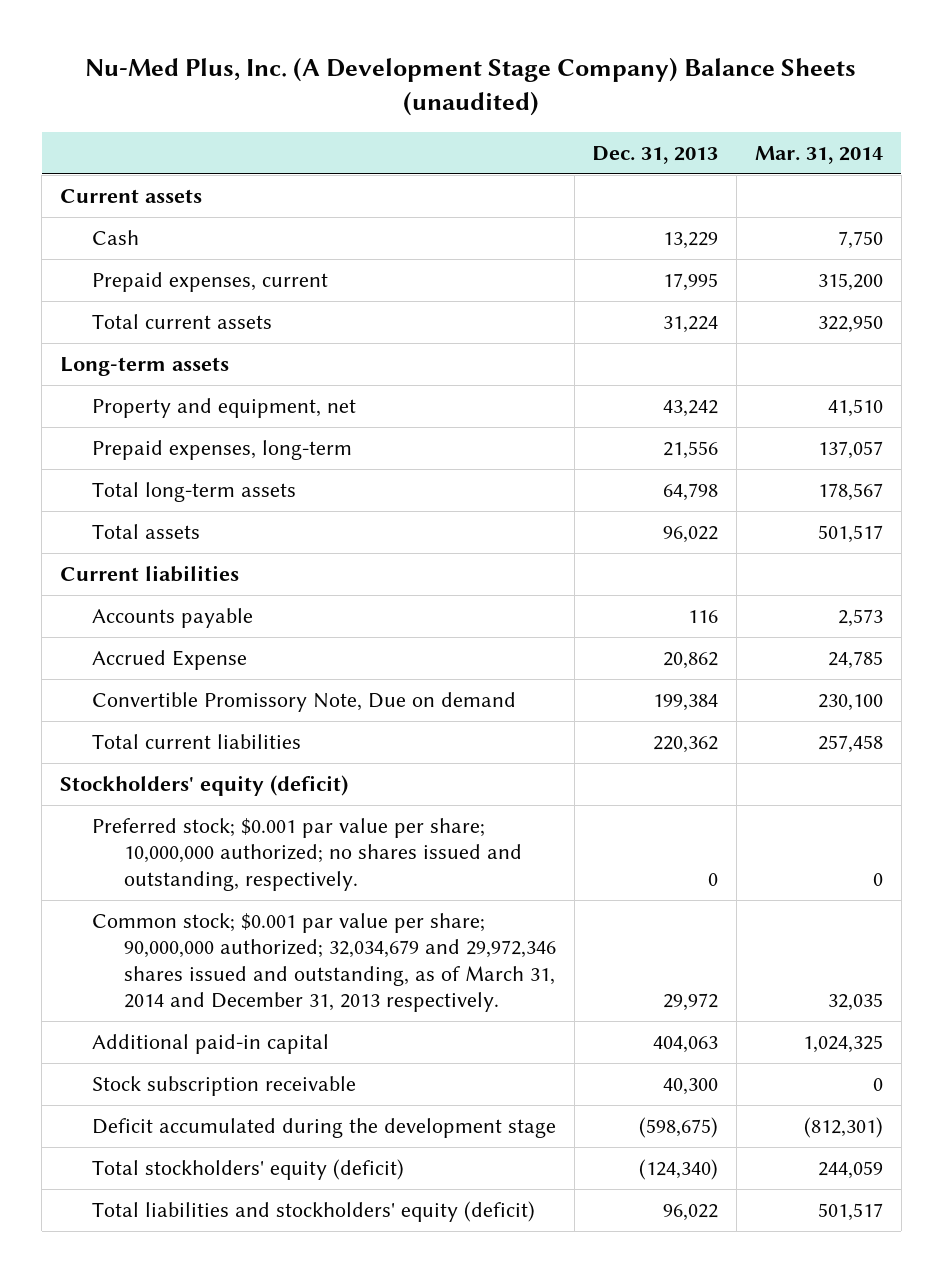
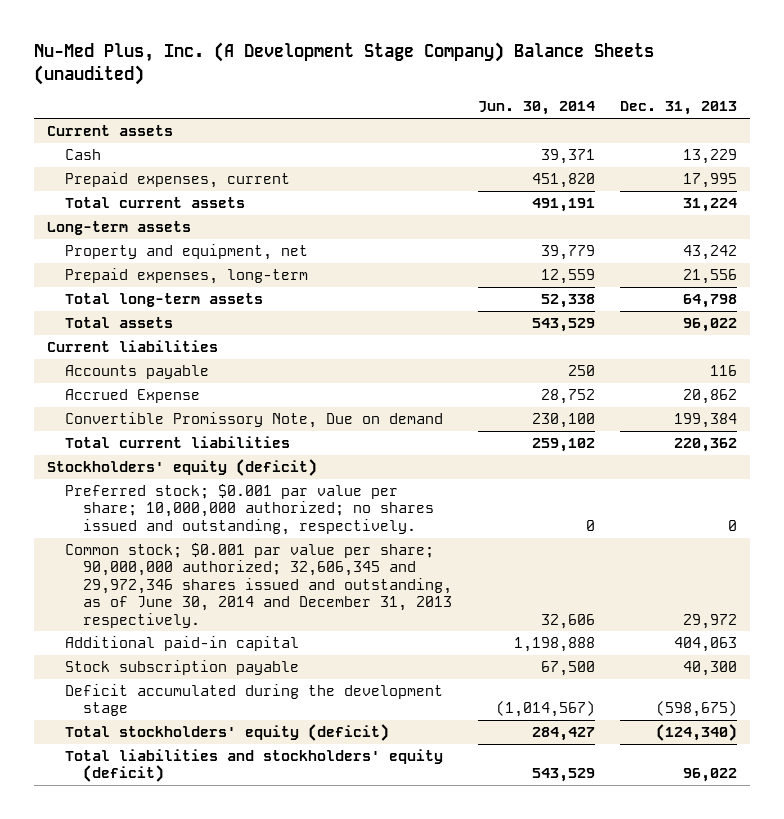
[754,146,883,165] Mar. 31, 2014 -> none
none -> [477,101,595,116] Jun. 30, 2014
[91,912,556,1013] Common stock; $0.001 par value per share; 90,000,000 authorized; 32,034,679 and 29,972,346 shares issued and outstanding, as of March 31, 2014 and December 31, 2013 respectively. -> [65,542,453,628] Common stock; $0.001 par value per share; 90,000,000 authorized; 32,606,345 and 29,972,346 shares issued and outstanding, as of June 30, 2014 and December 31, 2013 respectively.
[91,1075,356,1096] Stock subscription receivable -> [65,659,300,675] Stock subscription payable

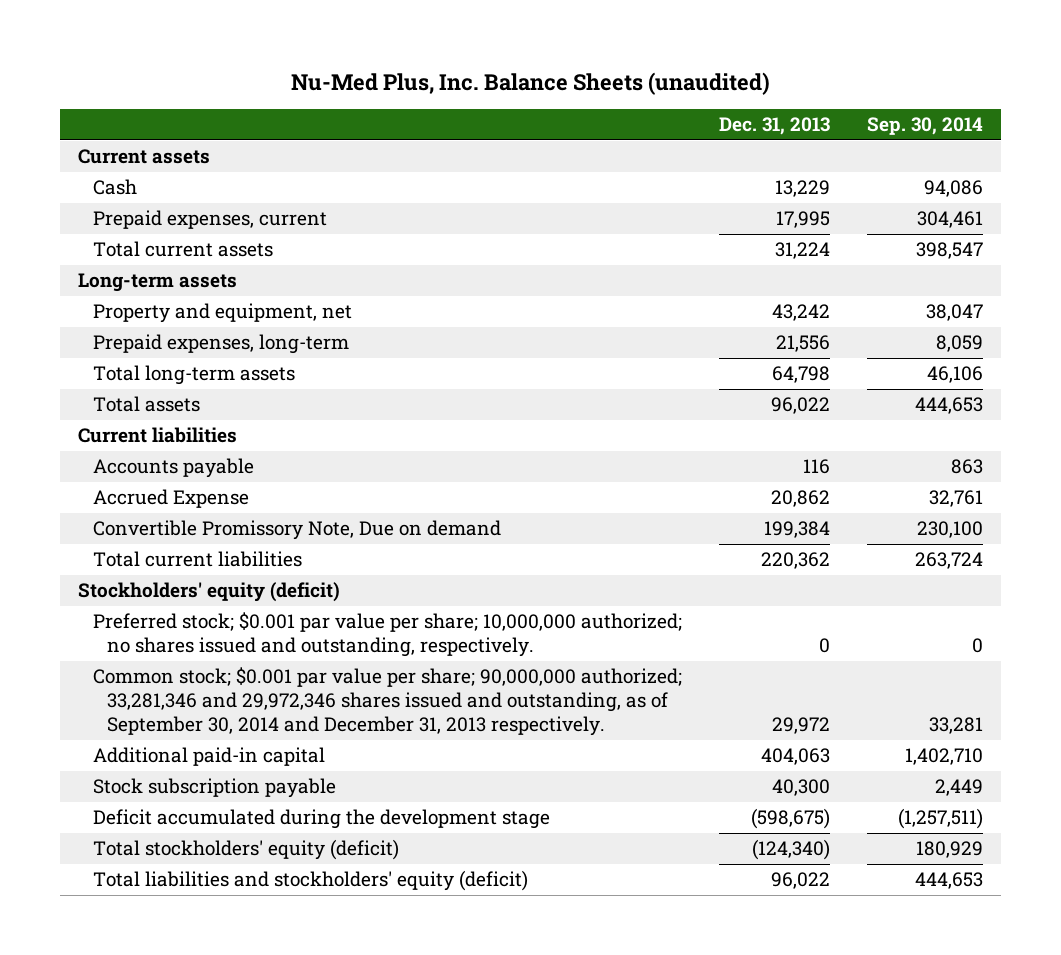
[34,41,655,85] Nu-Med Plus, Inc. (A Development Stage Company) Balance Sheets (unaudited) -> [290,71,770,95] Nu-Med Plus, Inc. Balance Sheets (unaudited)
[477,101,595,116] Jun. 30, 2014 -> none
none -> [866,117,983,136] Sep. 30, 2014
[65,542,453,628] Common stock; $0.001 par value per share; 90,000,000 authorized; 32,606,345 and 29,972,346 shares issued and outstanding, as of June 30, 2014 and December 31, 2013 respectively. -> [92,667,682,737] Common stock; $0.001 par value per share; 90,000,000 authorized; 33,281,346 and 29,972,346 shares issued and outstanding, as of September 30, 2014 and December 31, 2013 respectively.

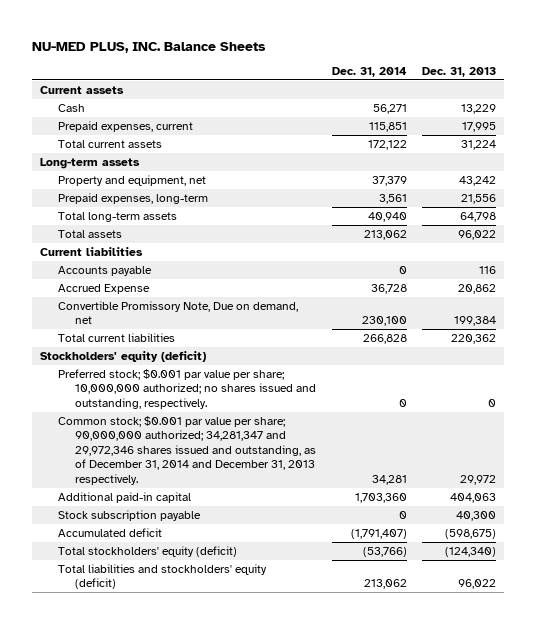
[290,71,770,95] Nu-Med Plus, Inc. Balance Sheets (unaudited) -> [32,41,267,53] NU-MED PLUS, INC. Balance Sheets
[866,117,983,136] Sep. 30, 2014 -> none
none -> [331,67,407,78] Dec. 31, 2014
[92,520,501,541] Convertible Promissory Note, Due on demand -> [57,300,298,325] Convertible Promissory Note, Due on demand, net
[92,667,682,737] Common stock; $0.001 par value per share; 90,000,000 authorized; 33,281,346 and 29,972,346 shares issued and outstanding, as of September 30, 2014 and December 31, 2013 respectively. -> [57,415,316,485] Common stock; $0.001 par value per share; 90,000,000 authorized; 34,281,347 and 29,972,346 shares issued and outstanding, as of December 31, 2014 and December 31, 2013 respectively.
[92,809,550,830] Deficit accumulated during the development stage -> [57,527,162,537] Accumulated deficit

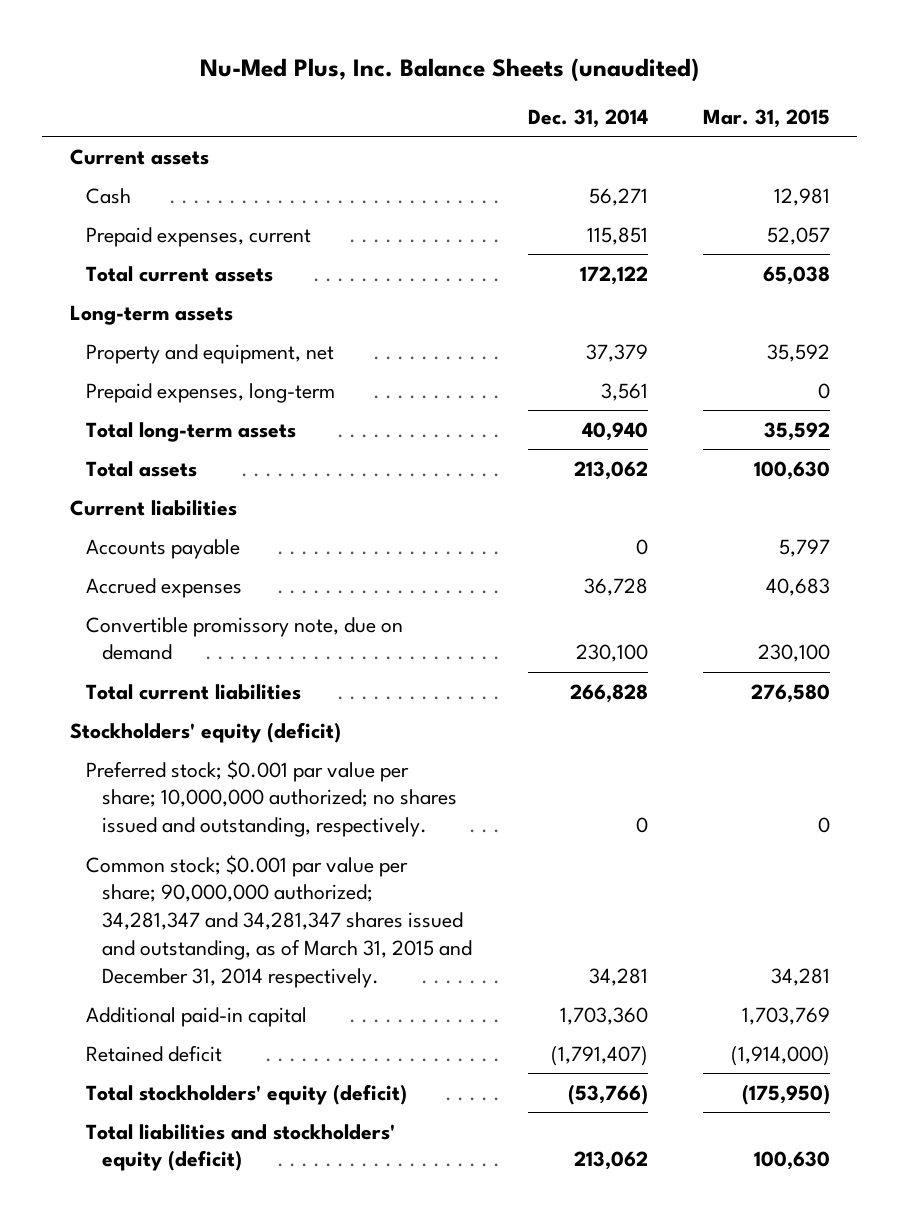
[32,41,267,53] NU-MED PLUS, INC. Balance Sheets -> [199,57,699,82] Nu-Med Plus, Inc. Balance Sheets (unaudited)
[422,67,497,78] Dec. 31, 2013 -> none
none -> [702,108,830,128] Mar. 31, 2015
[57,283,150,294] Accrued Expense -> [85,577,242,598] Accrued expenses
[57,300,298,325] Convertible Promissory Note, Due on demand, net -> [85,616,403,661] Convertible promissory note, due on demand
[57,415,316,485] Common stock; $0.001 par value per share; 90,000,000 authorized; 34,281,347 and 29,972,346 shares issued and outstanding, as of December 31, 2014 and December 31, 2013 respectively. -> [85,854,473,989] Common stock; $0.001 par value per share; 90,000,000 authorized; 34,281,347 and 34,281,347 shares issued and outstanding, as of March 31, 2015 and December 31, 2014 respectively.
[57,509,201,521] Stock subscription payable -> none
[57,527,162,537] Accumulated deficit -> [85,1044,222,1062] Retained deficit

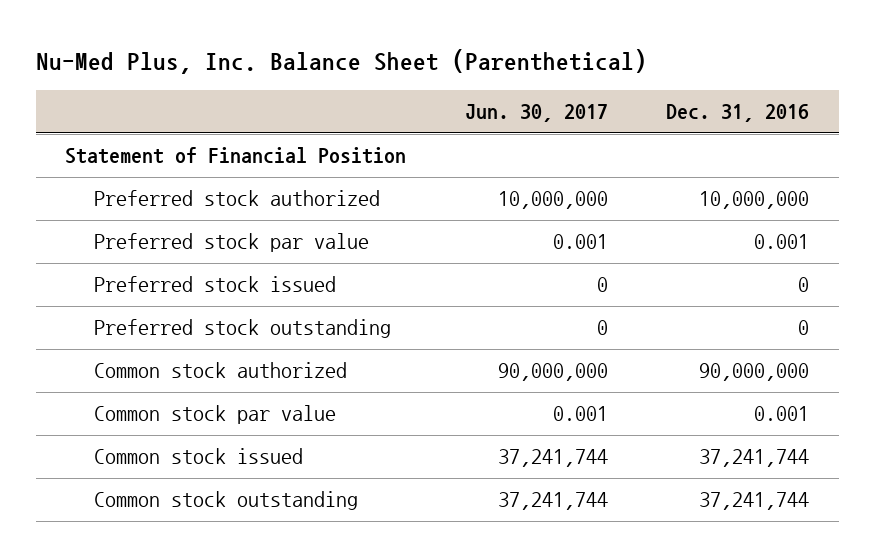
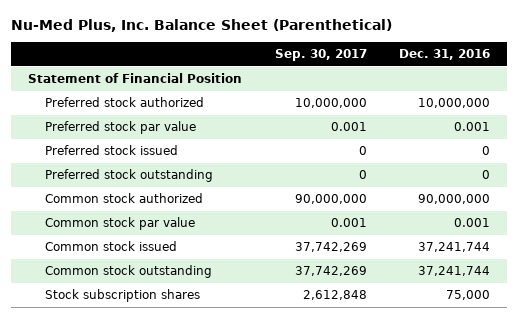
[464,104,608,123] Jun. 30, 2017 -> none
none -> [274,49,367,62] Sep. 30, 2017
none -> [45,289,201,303] Stock subscription shares

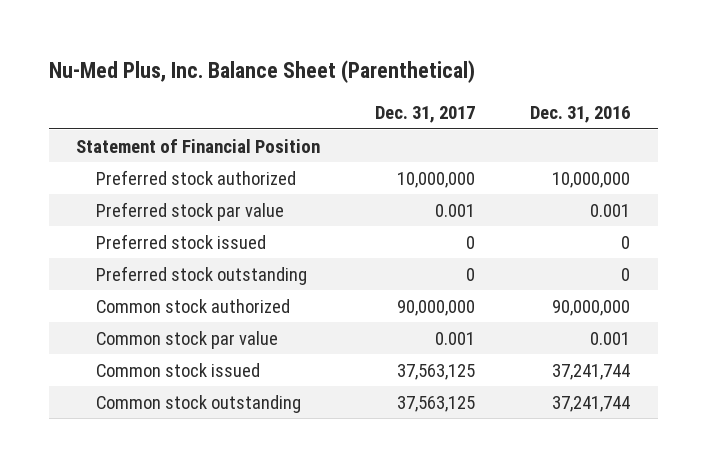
[274,49,367,62] Sep. 30, 2017 -> none
none -> [375,106,476,124] Dec. 31, 2017
[45,289,201,303] Stock subscription shares -> none

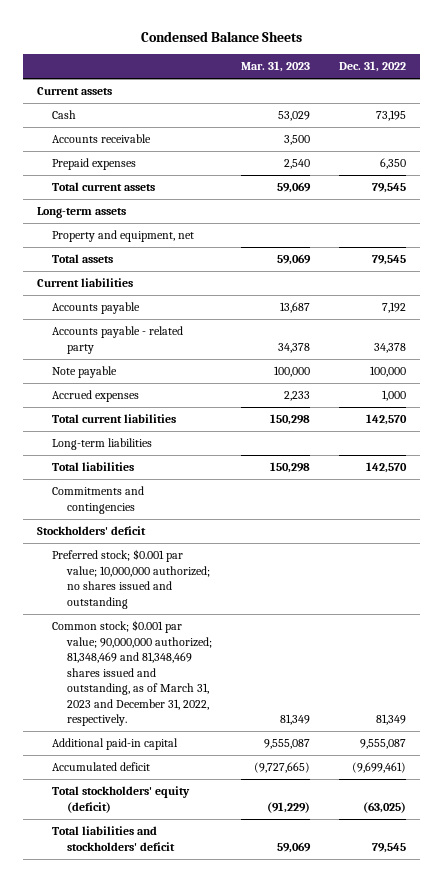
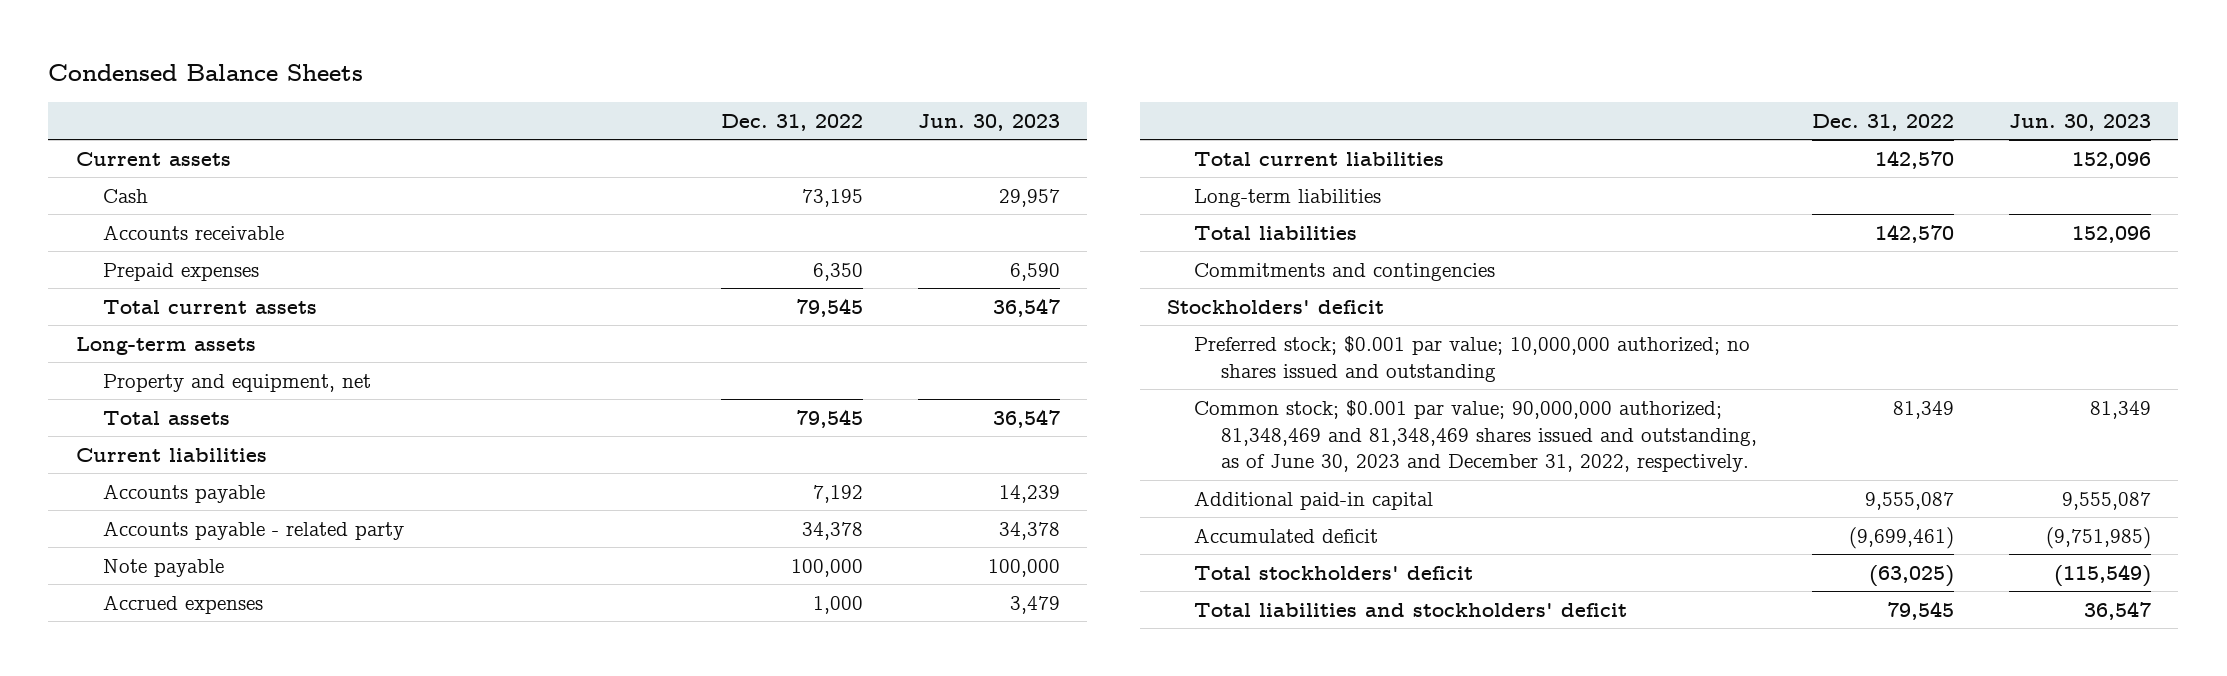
[241,61,311,73] Mar. 31, 2023 -> none
none -> [917,113,1060,131] Jun. 30, 2023
[52,620,213,727] Common stock; $0.001 par value; 90,000,000 authorized; 81,348,469 and 81,348,469 shares issued and outstanding, as of March 31, 2023 and December 31, 2022, respectively. -> [1194,399,1758,473] Common stock; $0.001 par value; 90,000,000 authorized; 81,348,469 and 81,348,469 shares issued and outstanding, as of June 30, 2023 and December 31, 2022, respectively.
[52,786,191,813] Total stockholders' equity (deficit) -> [1194,565,1474,580] Total stockholders' deficit

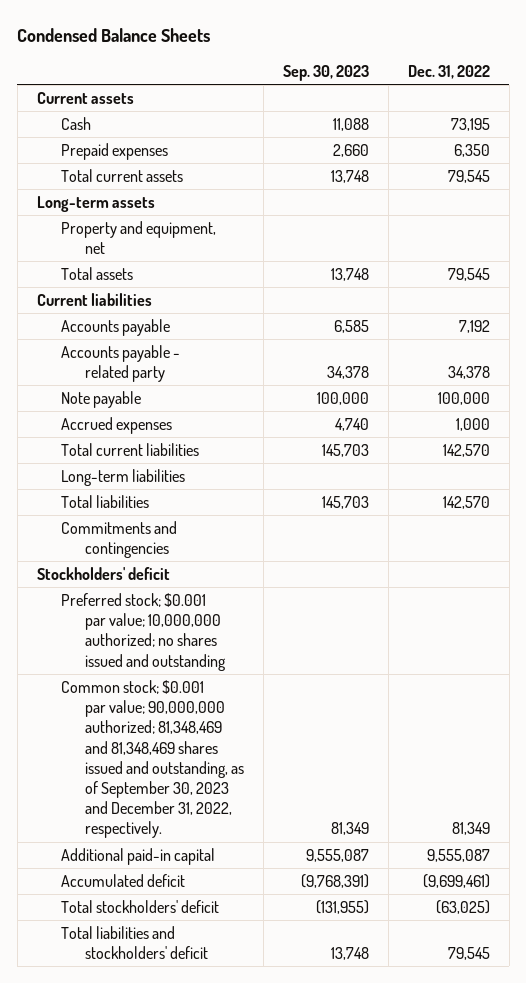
[917,113,1060,131] Jun. 30, 2023 -> none
none -> [282,64,369,81] Sep. 30, 2023
[102,224,284,240] Accounts receivable -> none
[1194,399,1758,473] Common stock; $0.001 par value; 90,000,000 authorized; 81,348,469 and 81,348,469 shares issued and outstanding, as of June 30, 2023 and December 31, 2022, respectively. -> [60,679,244,839] Common stock; $0.001 par value; 90,000,000 authorized; 81,348,469 and 81,348,469 shares issued and outstanding, as of September 30, 2023 and December 31, 2022, respectively.

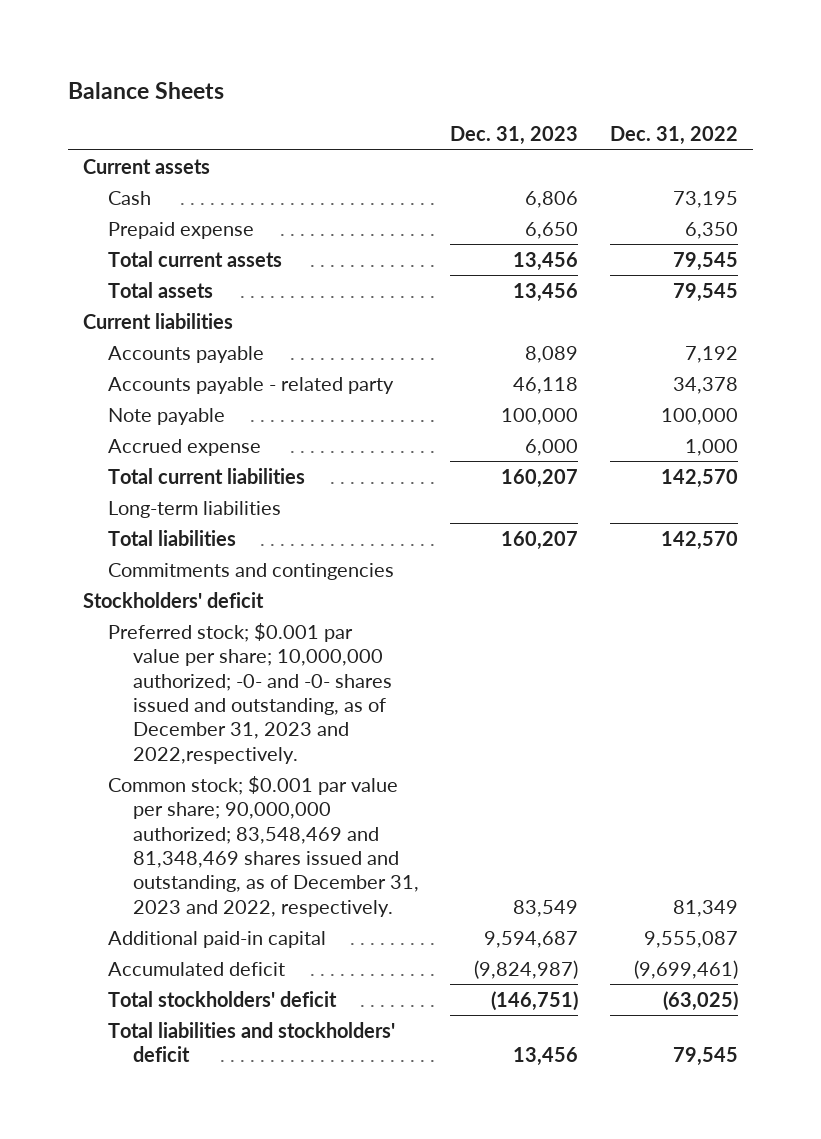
[17,28,211,43] Condensed Balance Sheets -> [67,81,224,99] Balance Sheets
[282,64,369,81] Sep. 30, 2023 -> none
none -> [450,126,579,146] Dec. 31, 2023
[60,142,168,160] Prepaid expenses -> [108,221,255,239] Prepaid expense
[36,195,155,212] Long-term assets -> none
[60,220,216,255] Property and equipment, net -> none
[60,416,172,434] Accrued expenses -> [108,438,262,456] Accrued expense
[60,592,226,671] Preferred stock; $0.001 par value; 10,000,000 authorized; no shares issued and outstanding -> [108,622,393,764] Preferred stock; $0.001 par value per share; 10,000,000 authorized; -0- and -0- shares issued and outstanding, as of December 31, 2023 and 2022,respectively.
[60,679,244,839] Common stock; $0.001 par value; 90,000,000 authorized; 81,348,469 and 81,348,469 shares issued and outstanding, as of September 30, 2023 and December 31, 2022, respectively. -> [108,775,420,917] Common stock; $0.001 par value per share; 90,000,000 authorized; 83,548,469 and 81,348,469 shares issued and outstanding, as of December 31, 2023 and 2022, respectively.

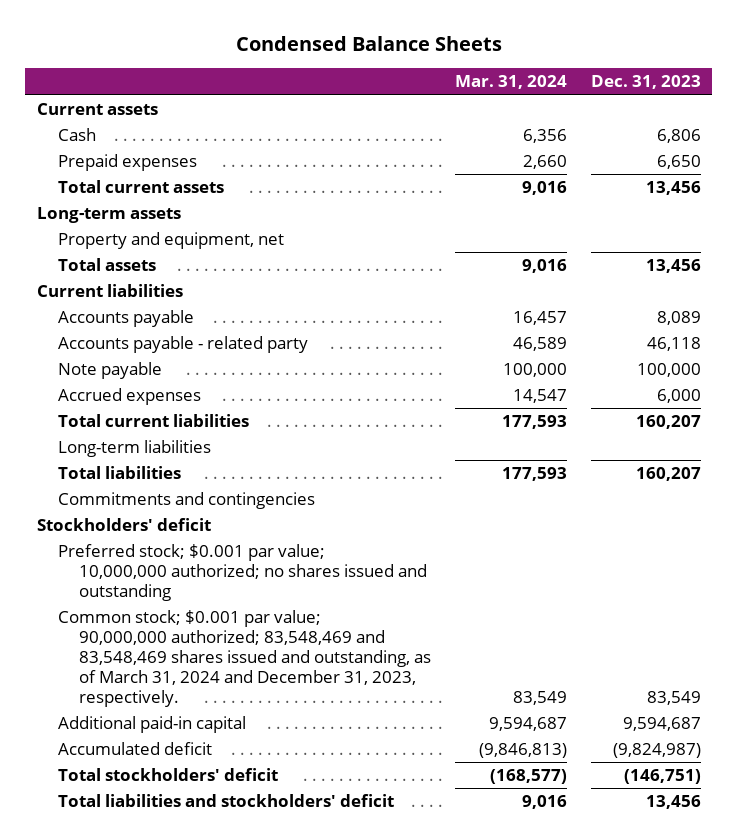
[67,81,224,99] Balance Sheets -> [235,36,502,52] Condensed Balance Sheets
[609,126,738,146] Dec. 31, 2022 -> none
none -> [454,75,567,90] Mar. 31, 2024
[108,221,255,239] Prepaid expense -> [57,154,197,172] Prepaid expenses
none -> [37,207,182,224] Long-term assets
none -> [57,232,284,250] Property and equipment, net
[108,438,262,456] Accrued expense -> [57,388,201,406] Accrued expenses
[108,622,393,764] Preferred stock; $0.001 par value per share; 10,000,000 authorized; -0- and -0- shares issued and outstanding, as of December 31, 2023 and 2022,respectively. -> [57,544,427,602] Preferred stock; $0.001 par value; 10,000,000 authorized; no shares issued and outstanding
[108,775,420,917] Common stock; $0.001 par value per share; 90,000,000 authorized; 83,548,469 and 81,348,469 shares issued and outstanding, as of December 31, 2023 and 2022, respectively. -> [57,610,431,708] Common stock; $0.001 par value; 90,000,000 authorized; 83,548,469 and 83,548,469 shares issued and outstanding, as of March 31, 2024 and December 31, 2023, respectively.

